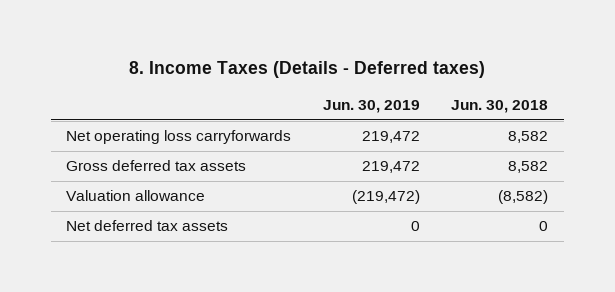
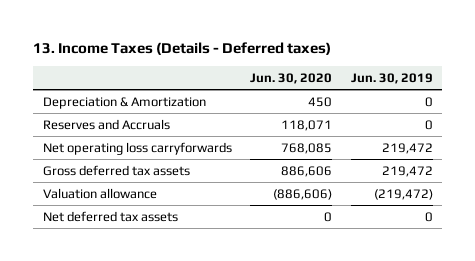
[129,61,486,79] 8. Income Taxes (Details - Deferred taxes) -> [33,42,332,56] 13. Income Taxes (Details - Deferred taxes)
[451,99,549,113] Jun. 30, 2018 -> none
none -> [250,72,333,84] Jun. 30, 2020
none -> [42,96,206,109] Depreciation & Amortization
none -> [42,118,170,130] Reserves and Accruals

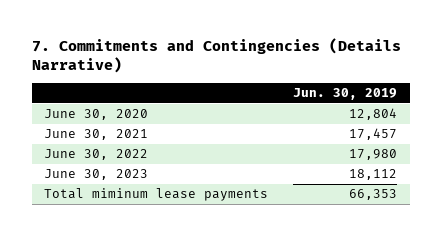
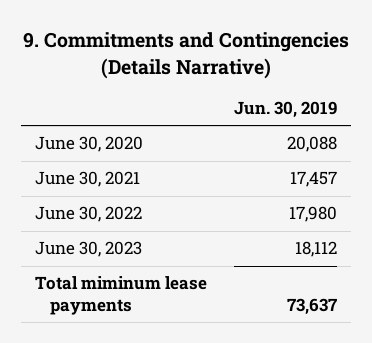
[31,37,401,74] 7. Commitments and Contingencies (Details Narrative) -> [22,32,349,79] 9. Commitments and Contingencies (Details Narrative)
[349,108,398,121] 12,804 -> [287,136,338,153] 20,088
[349,189,398,201] 66,353 -> [287,298,338,316] 73,637

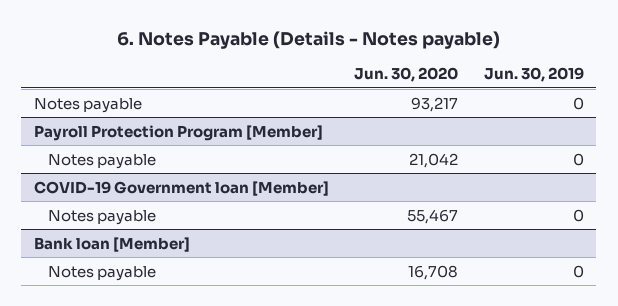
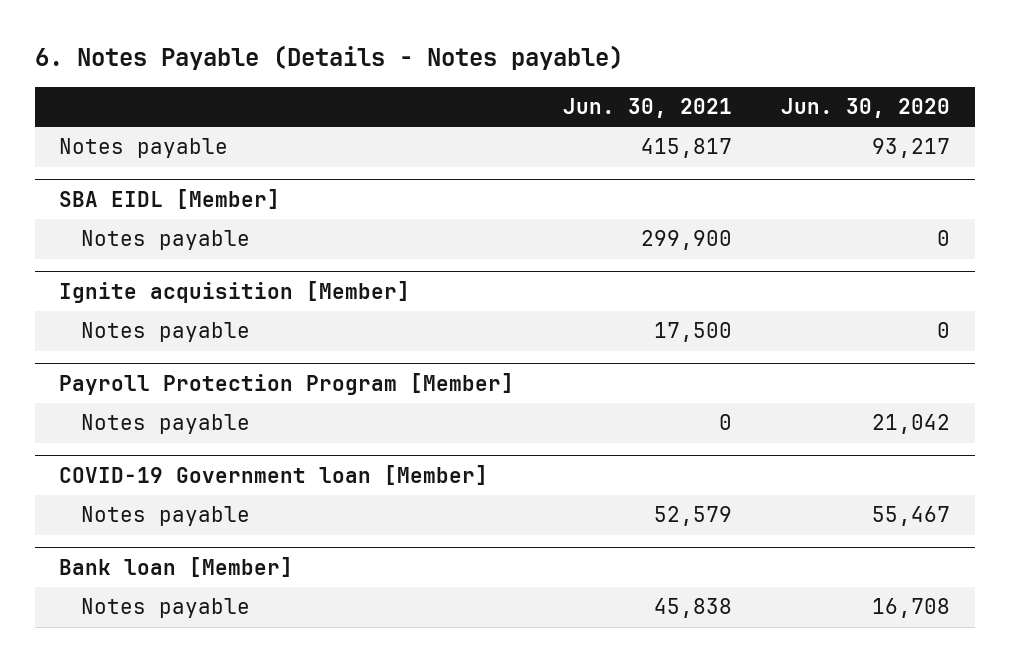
[483,67,584,83] Jun. 30, 2019 -> none
none -> [563,97,733,118] Jun. 30, 2021
none -> [59,188,281,209] SBA EIDL [Member]
none -> [80,230,250,251] Notes payable
none -> [59,280,411,303] Ignite acquisition [Member]
none -> [80,322,250,343] Notes payable

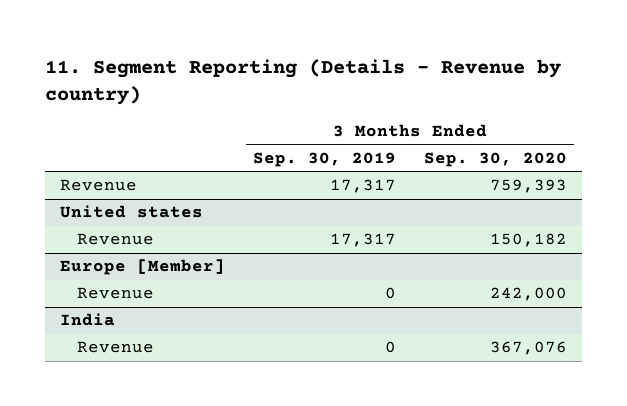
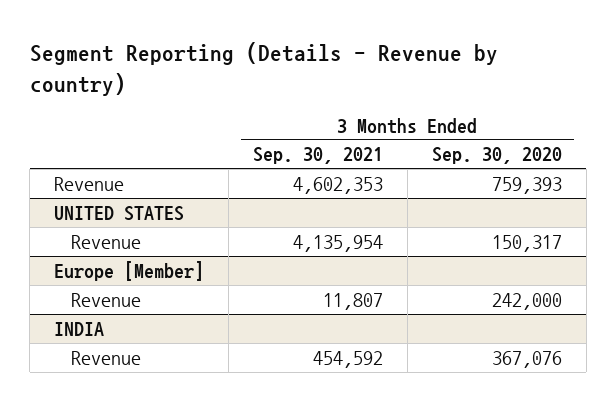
[45,58,562,106] 11. Segment Reporting (Details - Revenue by country) -> [29,42,498,97] Segment Reporting (Details - Revenue by country)
[253,151,397,167] Sep. 30, 2019 -> none
none -> [252,147,383,165] Sep. 30, 2021
[59,205,203,219] United states -> [53,205,184,221] UNITED STATES
[490,233,568,248] 150,182 -> [491,234,562,252] 150,317
[59,313,115,327] India -> [53,321,104,336] INDIA

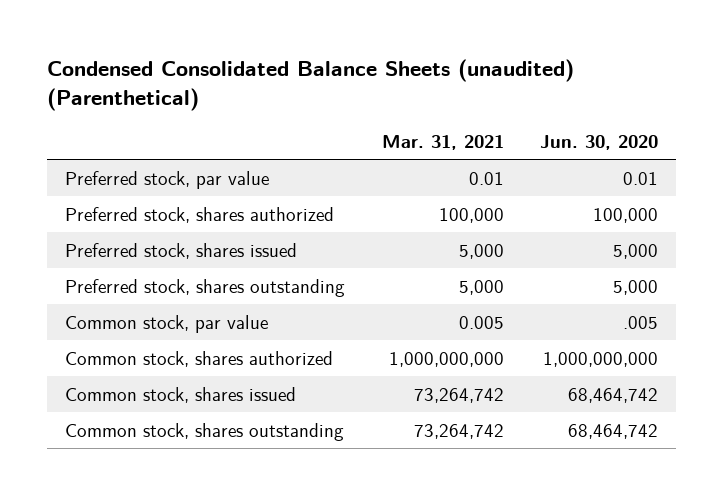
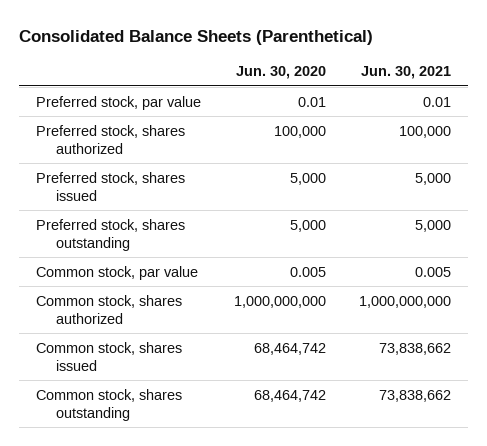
[46,58,574,111] Condensed Consolidated Balance Sheets (unaudited) (Parenthetical) -> [19,29,374,45] Consolidated Balance Sheets (Parenthetical)
[381,134,504,150] Mar. 31, 2021 -> none
none -> [361,66,452,80] Jun. 30, 2021
[623,315,659,329] .005 -> [289,266,326,277] 0.005

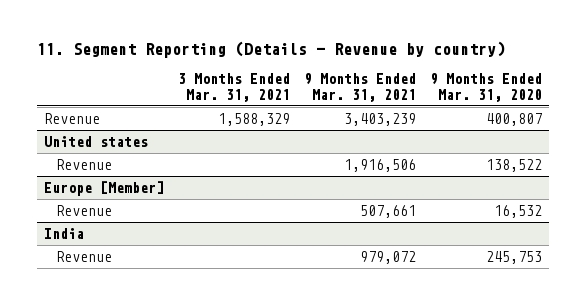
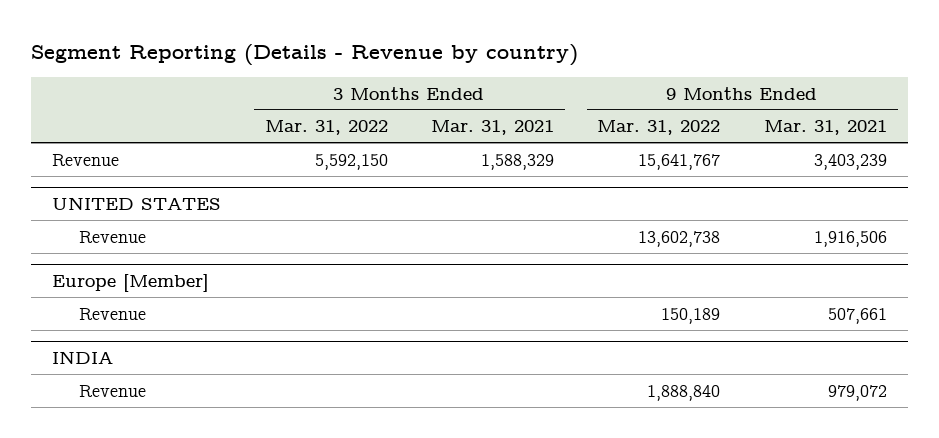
[36,41,505,59] 11. Segment Reporting (Details - Revenue by country) -> [30,43,578,66] Segment Reporting (Details - Revenue by country)
[429,73,542,102] 9 Months Ended Mar. 31, 2020 -> none
none -> [264,120,388,136] Mar. 31, 2022
none -> [597,120,721,136] Mar. 31, 2022
[43,136,148,148] United states -> [52,196,222,210] UNITED STATES
[43,228,84,240] India -> [52,350,114,364] INDIA

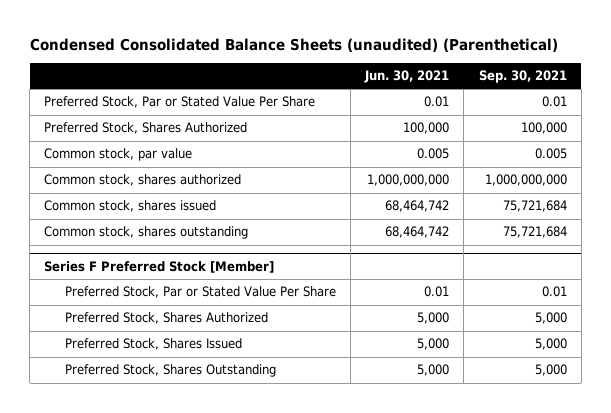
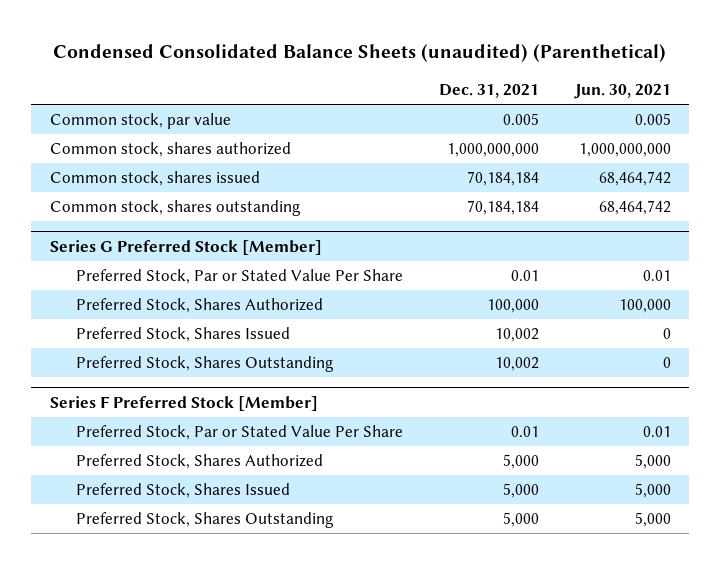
[478,70,567,84] Sep. 30, 2021 -> none
none -> [438,84,539,99] Dec. 31, 2021
[44,96,316,109] Preferred Stock, Par or Stated Value Per Share -> none
[44,122,248,135] Preferred Stock, Shares Authorized -> none
none -> [49,239,322,255] Series G Preferred Stock [Member]
none -> [75,269,403,285] Preferred Stock, Par or Stated Value Per Share
none -> [75,298,323,314] Preferred Stock, Shares Authorized
none -> [75,327,290,343] Preferred Stock, Shares Issued
none -> [75,356,334,373] Preferred Stock, Shares Outstanding

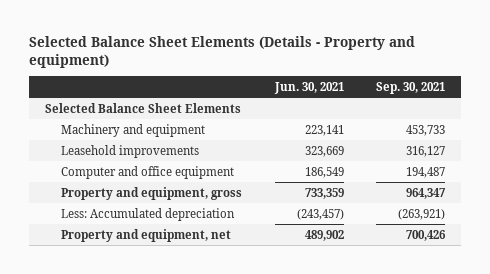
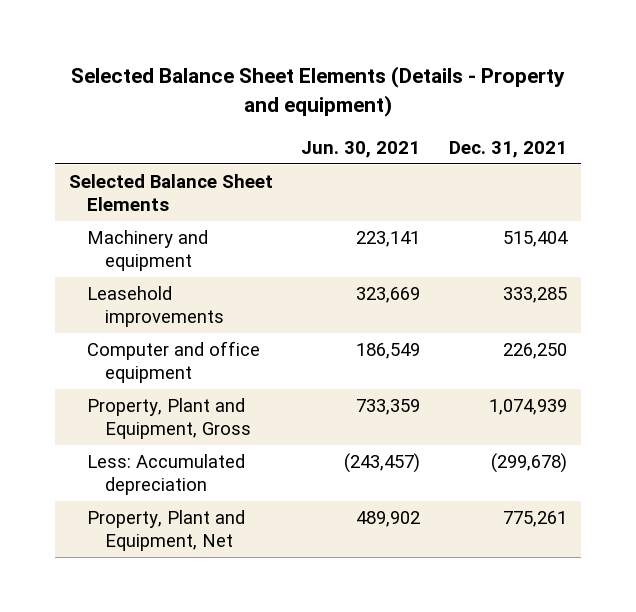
[375,82,445,95] Sep. 30, 2021 -> none
none -> [448,140,567,158] Dec. 31, 2021
[61,186,243,200] Property and equipment, gross -> [87,398,252,439] Property, Plant and Equipment, Gross
[61,228,232,242] Property and equipment, net -> [87,510,246,551] Property, Plant and Equipment, Net

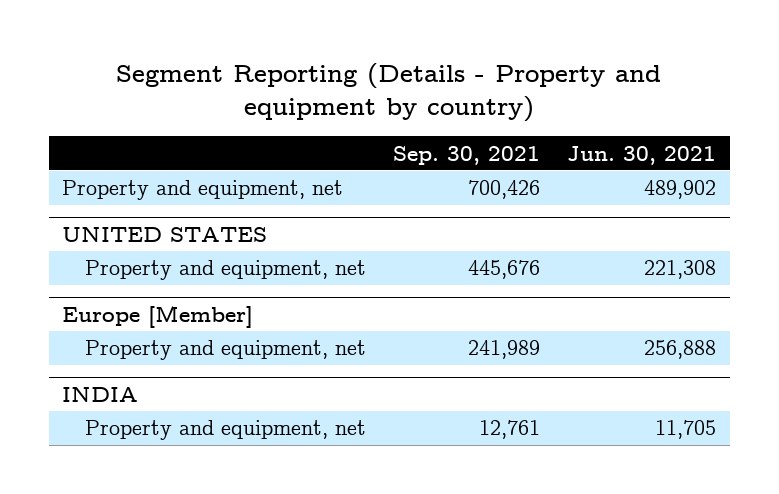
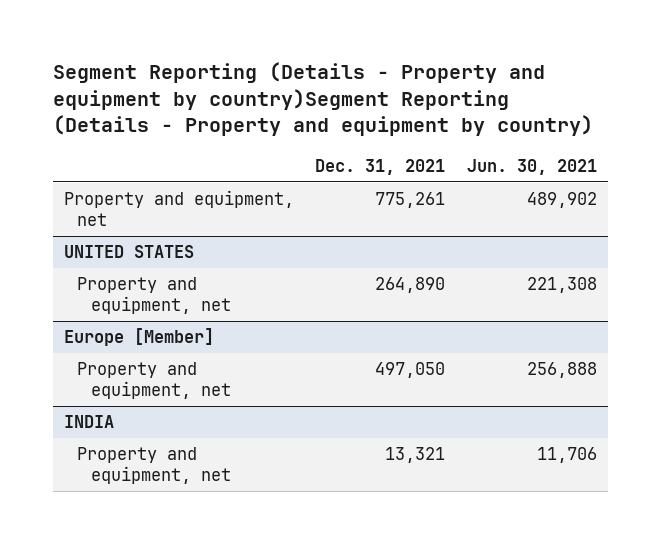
[116,62,662,122] Segment Reporting (Details - Property and equipment by country) -> [52,62,593,137] Segment Reporting (Details - Property and equipment by country)Segment Reporting (Details - Property and equipment by country)
[393,145,541,165] Sep. 30, 2021 -> none
none -> [315,158,446,175] Dec. 31, 2021
[655,420,717,440] 11,705 -> [536,447,597,464] 11,706

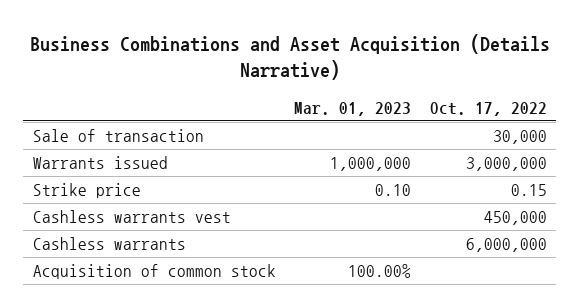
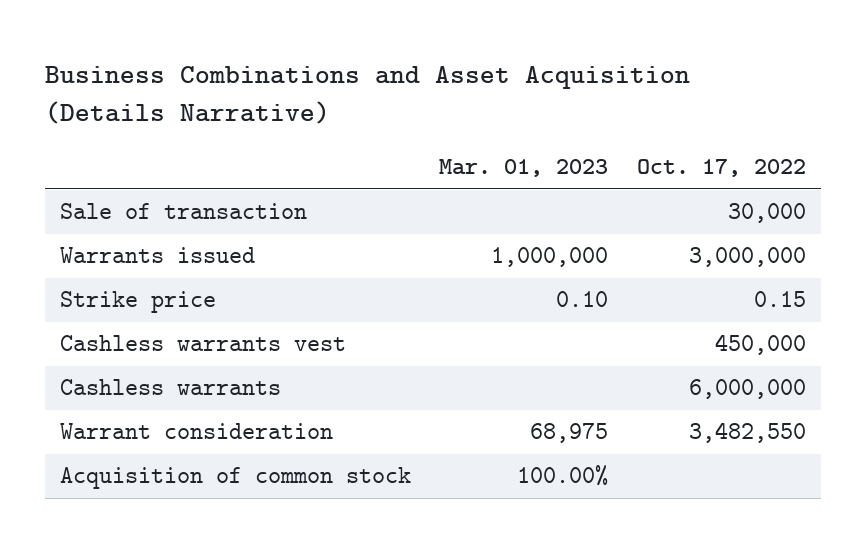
none -> [59,423,333,440] Warrant consideration

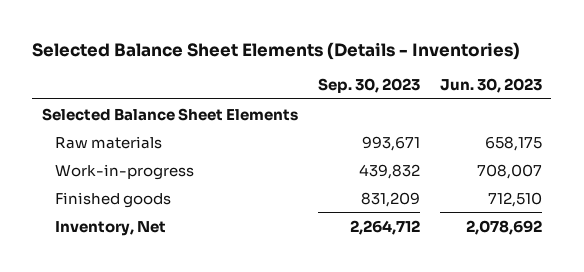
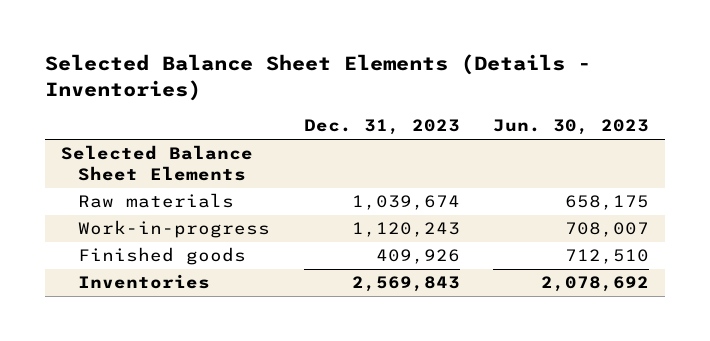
[317,77,420,93] Sep. 30, 2023 -> none
none -> [303,119,460,136] Dec. 31, 2023
[55,220,167,236] Inventory, Net -> [78,274,211,290] Inventories

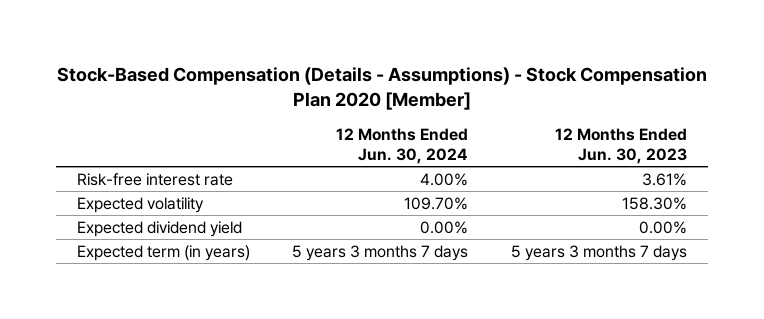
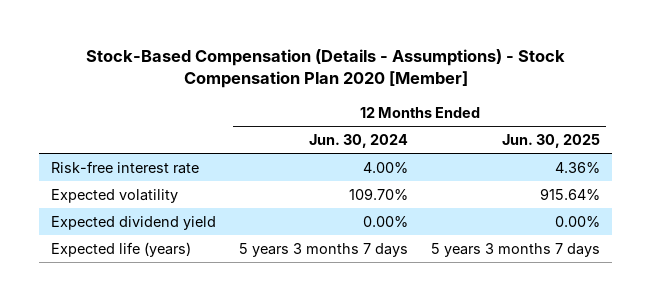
[554,128,687,165] 12 Months Ended Jun. 30, 2023 -> none
none -> [502,133,601,148] Jun. 30, 2025
[76,244,250,261] Expected term (in years) -> [50,241,191,257] Expected life (years)

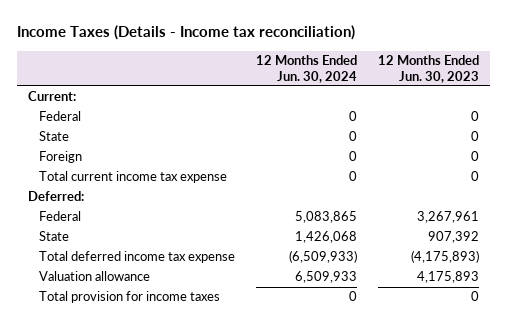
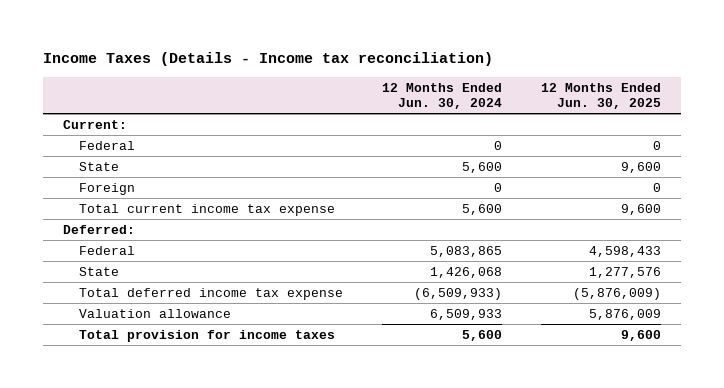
[378,55,480,83] 12 Months Ended Jun. 30, 2023 -> none
none -> [541,82,662,110] 12 Months Ended Jun. 30, 2025
[349,131,358,142] 0 -> [462,162,503,174] 5,600
[349,171,358,182] 0 -> [462,204,503,216] 5,600
[349,291,358,302] 0 -> [462,330,503,342] 5,600

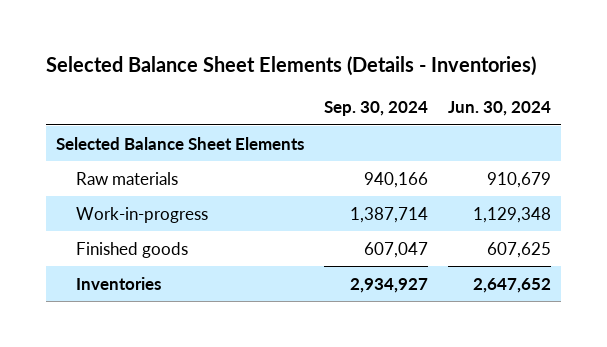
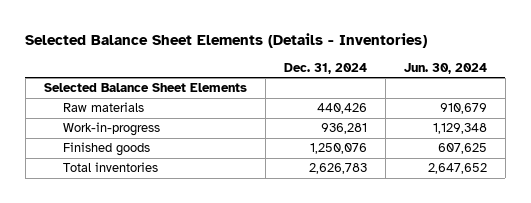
[323,101,428,117] Sep. 30, 2024 -> none
none -> [283,62,367,74] Dec. 31, 2024
[76,276,162,290] Inventories -> [63,162,159,173] Total inventories

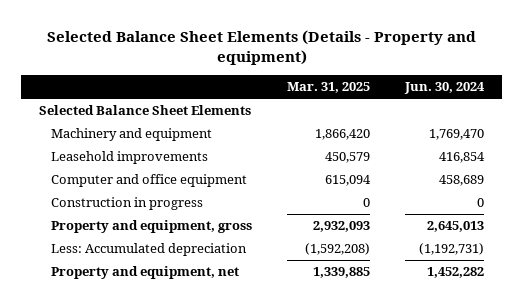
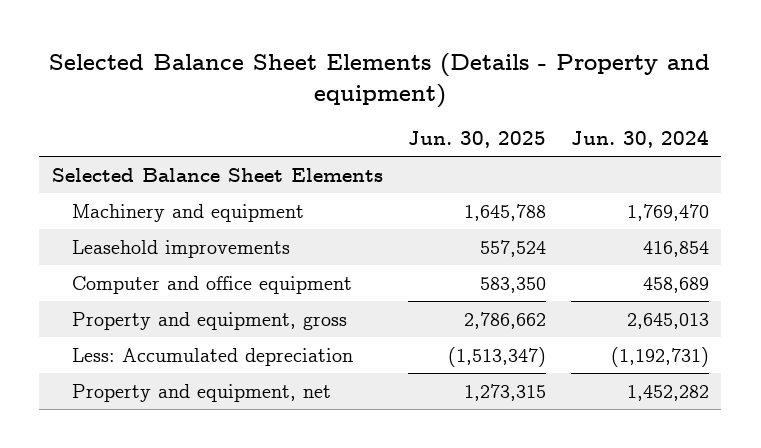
[287,82,371,94] Mar. 31, 2025 -> none
none -> [407,131,546,149] Jun. 30, 2025
[50,197,203,211] Construction in progress -> none

